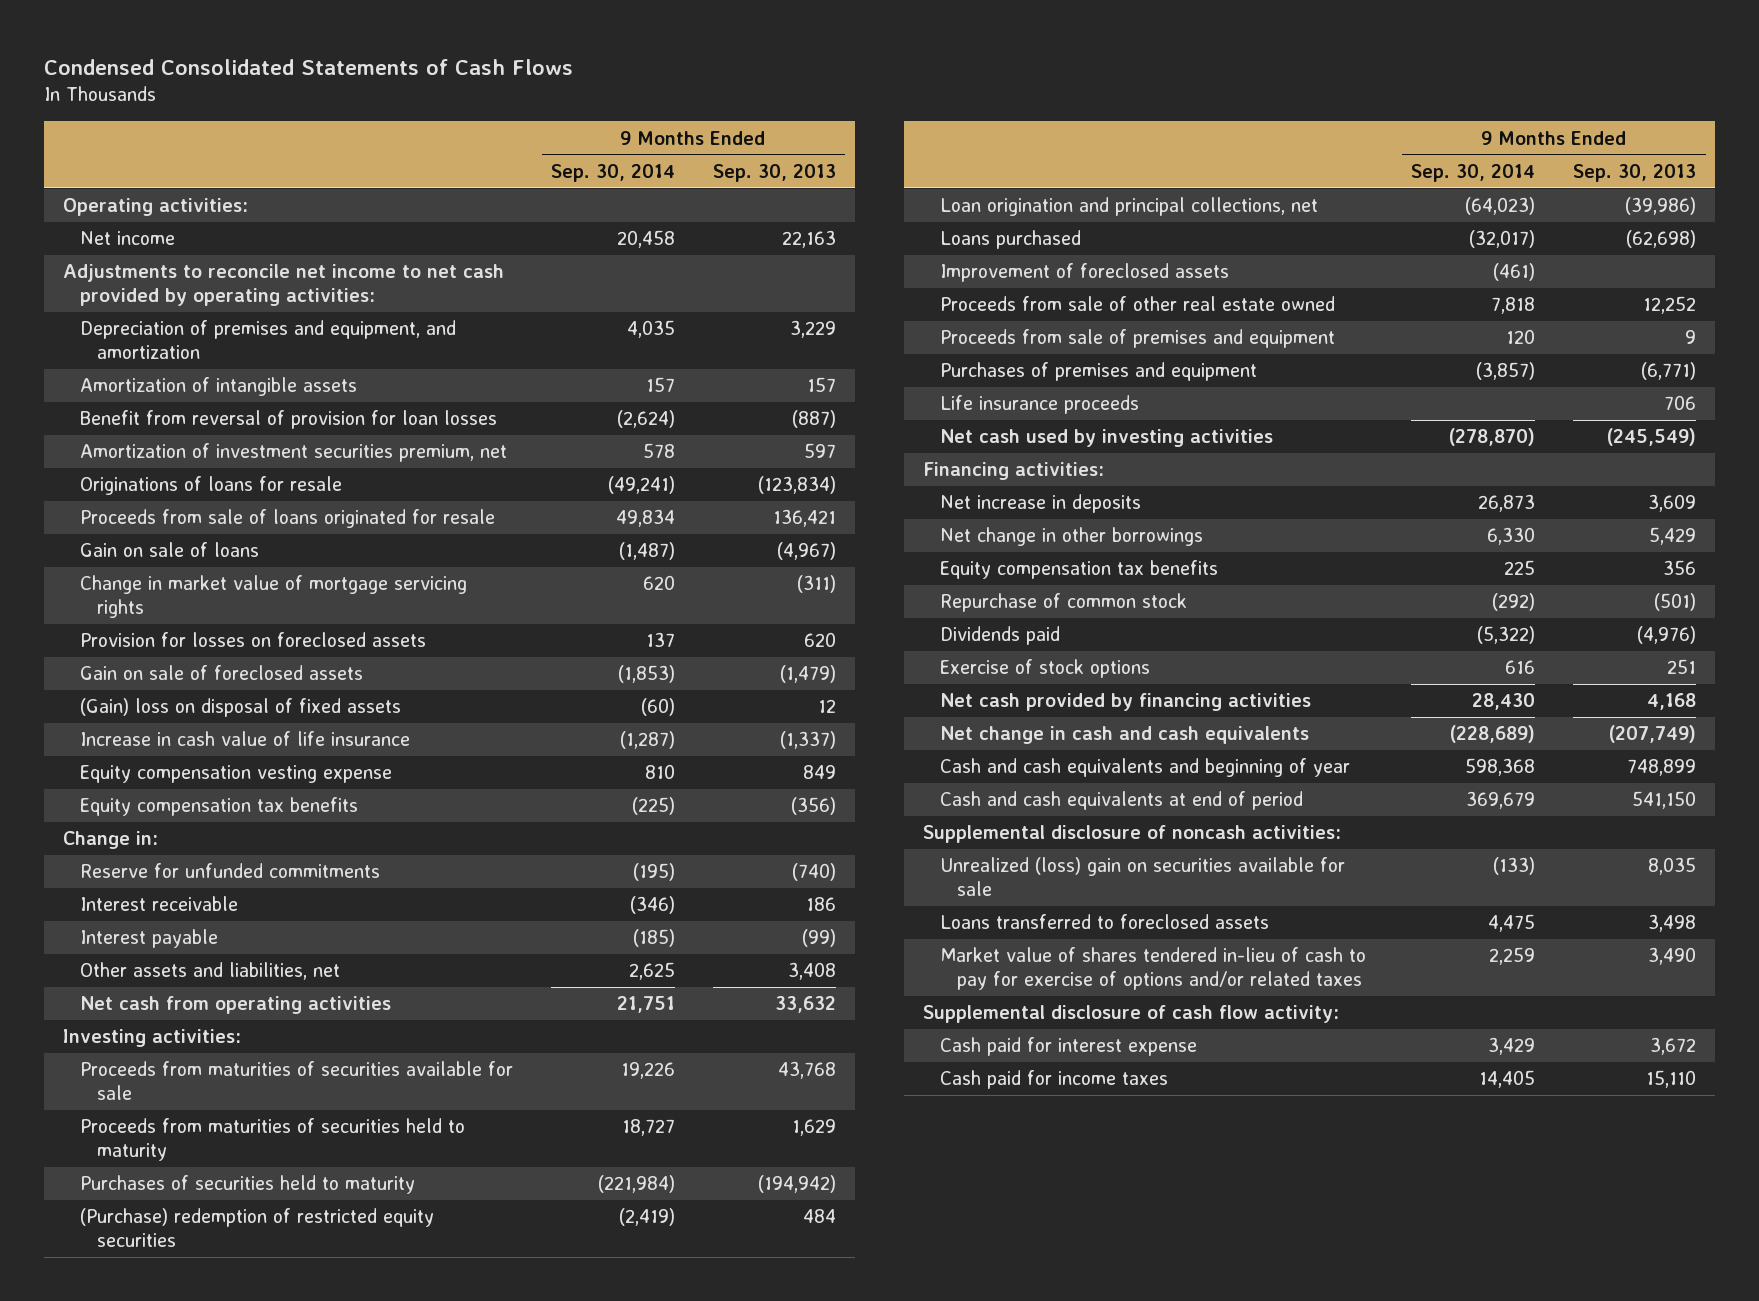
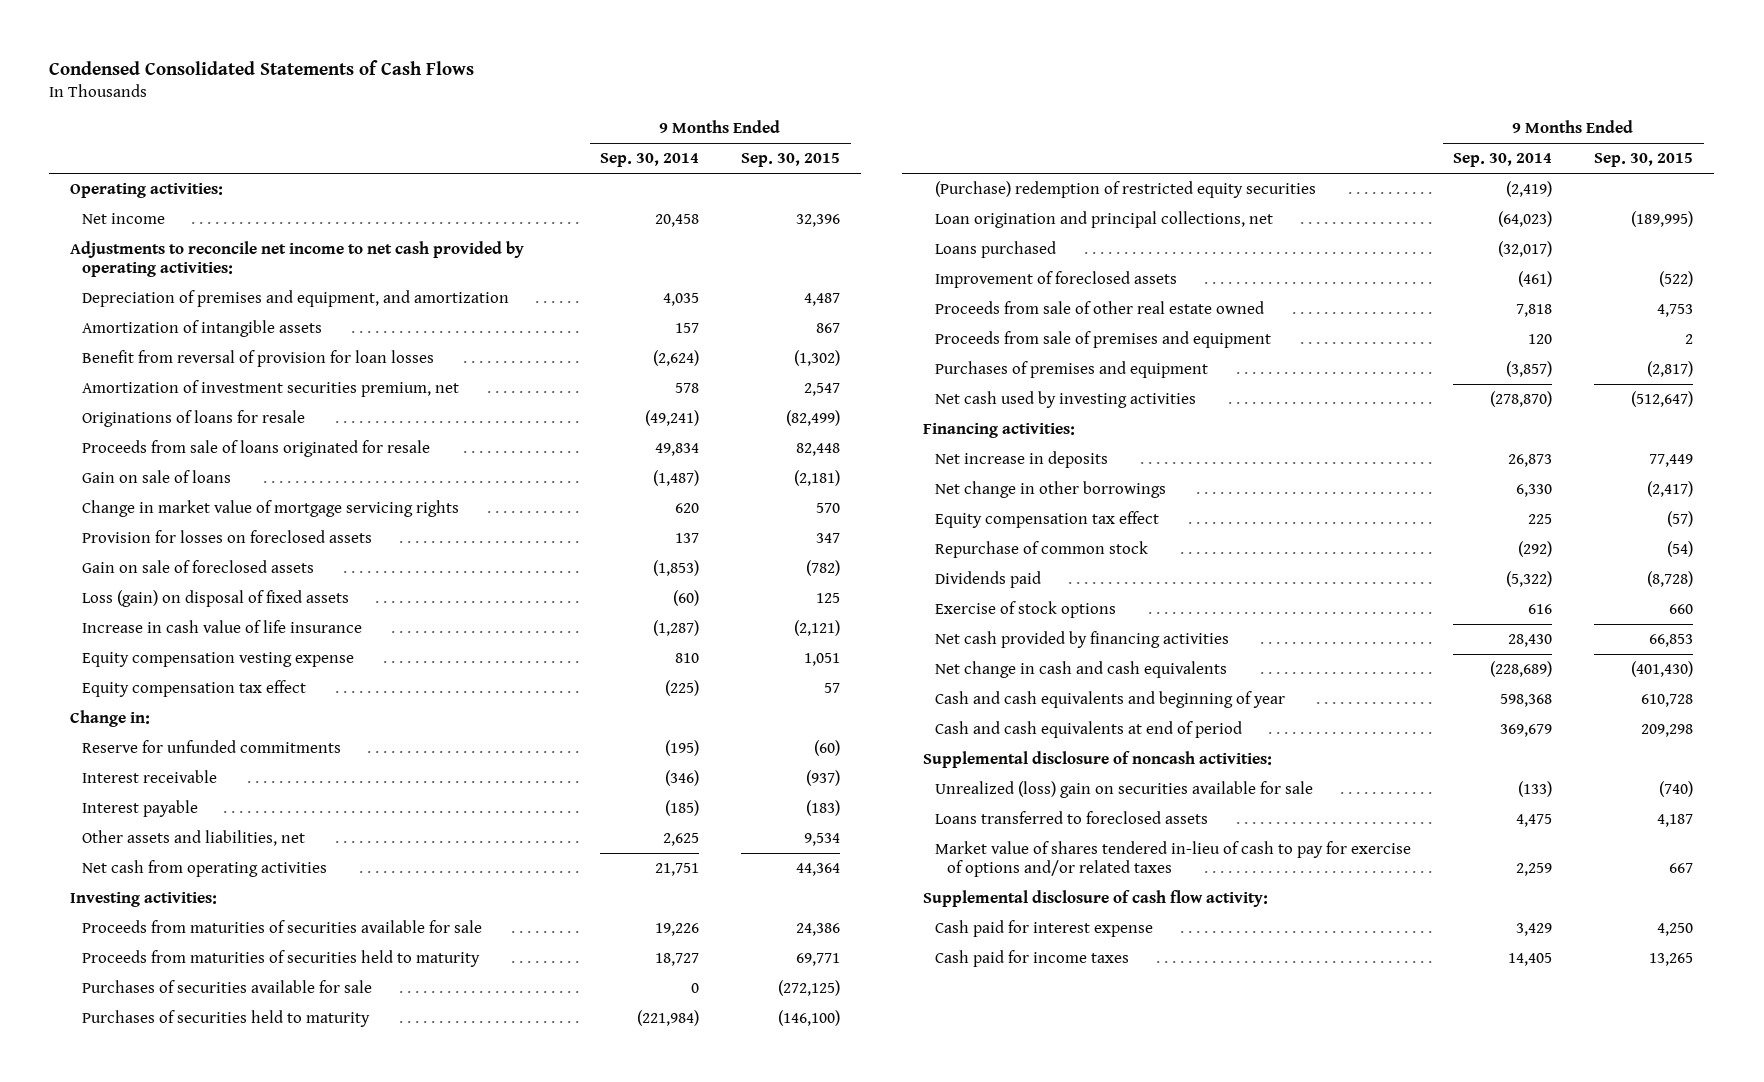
[712,163,836,182] Sep. 30, 2013 -> none
none -> [741,153,841,168] Sep. 30, 2015
[80,698,402,718] (Gain) loss on disposal of fixed assets -> [82,590,350,608] Loss (gain) on disposal of fixed assets
[80,797,359,817] Equity compensation tax benefits -> [82,680,307,698] Equity compensation tax effect
none -> [82,980,373,994] Purchases of securities available for sale
[940,395,1140,415] Life insurance proceeds -> none
[940,560,1219,580] Equity compensation tax benefits -> [935,511,1160,529] Equity compensation tax effect

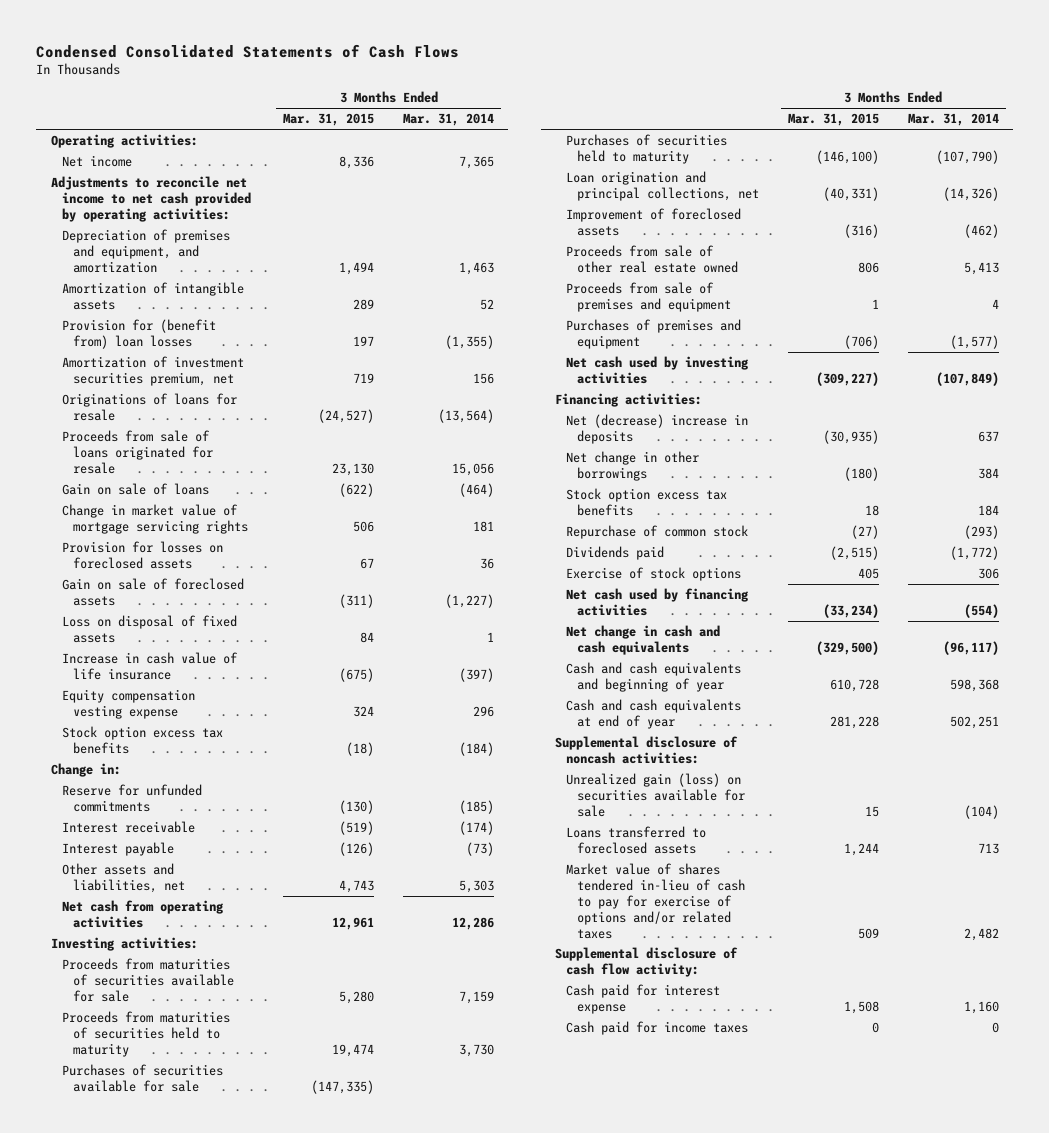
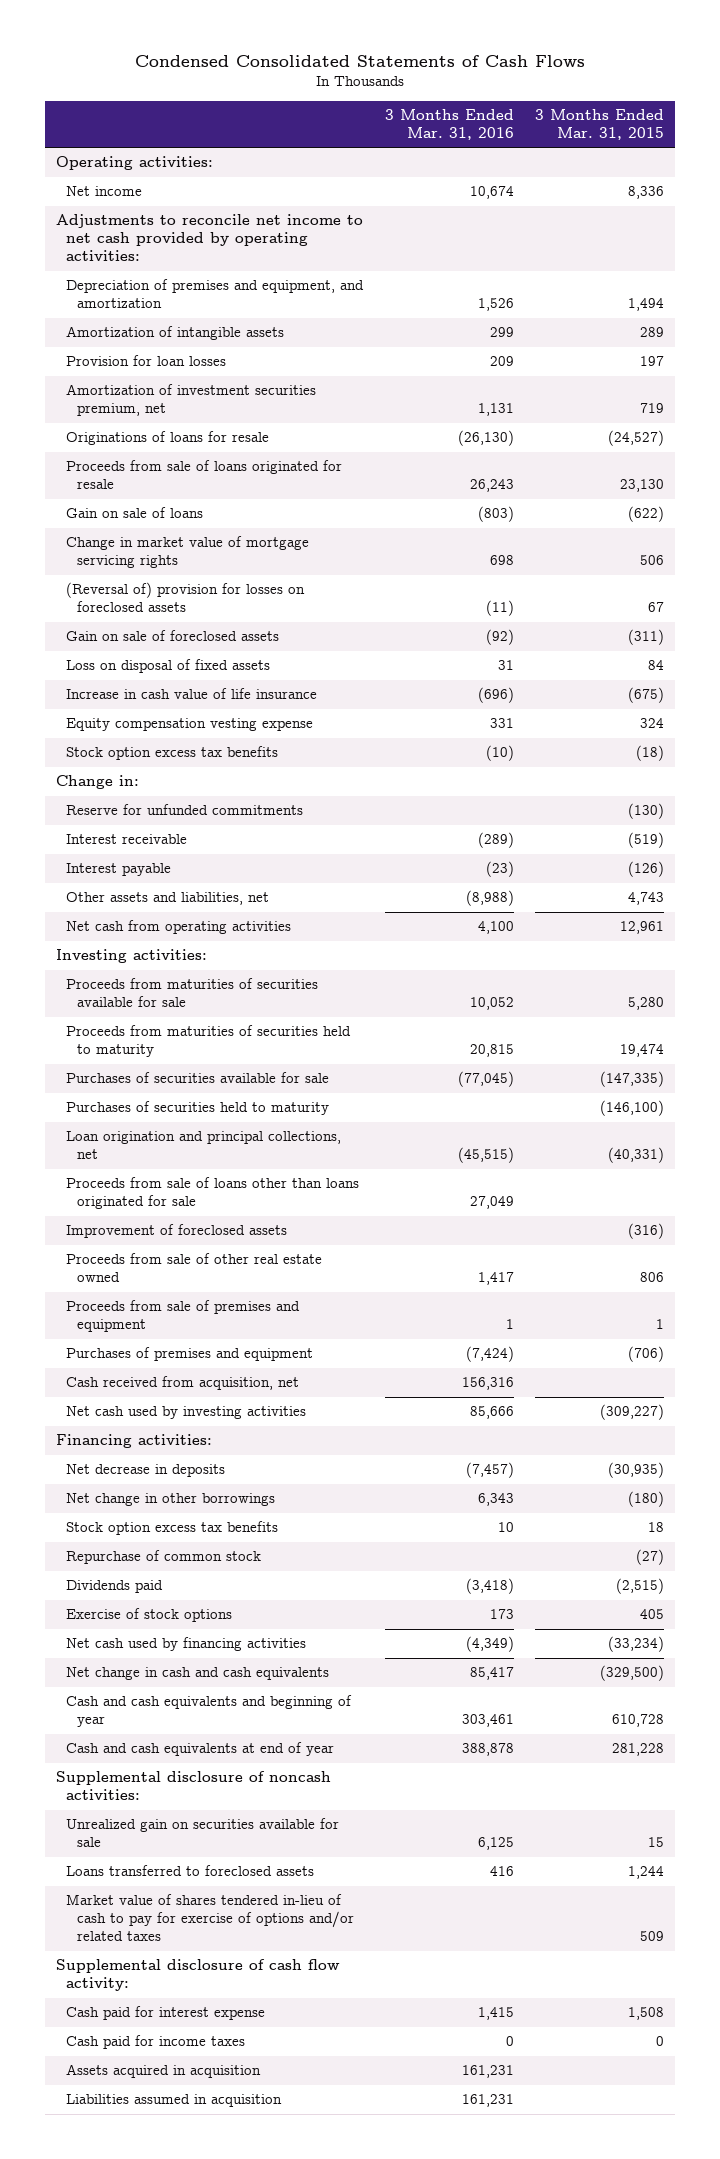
[402,113,494,127] Mar. 31, 2014 -> none
none -> [384,108,514,140] 3 Months Ended Mar. 31, 2016
[61,319,216,349] Provision for (benefit from) loan losses -> [66,355,227,367] Provision for loan losses
[61,541,223,569] Provision for losses on foreclosed assets -> [66,582,306,613] (Reversal of) provision for losses on foreclosed assets
none -> [66,1177,360,1210] Proceeds from sale of loans other than loans originated for sale
none -> [66,1376,300,1391] Cash received from acquisition, net
[566,414,749,444] Net (decrease) increase in deposits -> [66,1464,226,1478] Net decrease in deposits
[566,773,746,817] Unrealized gain (loss) on securities available for sale -> [66,1818,340,1848] Unrealized gain on securities available for sale
none -> [66,2064,262,2079] Assets acquired in acquisition
none -> [66,2094,283,2108] Liabilities assumed in acquisition

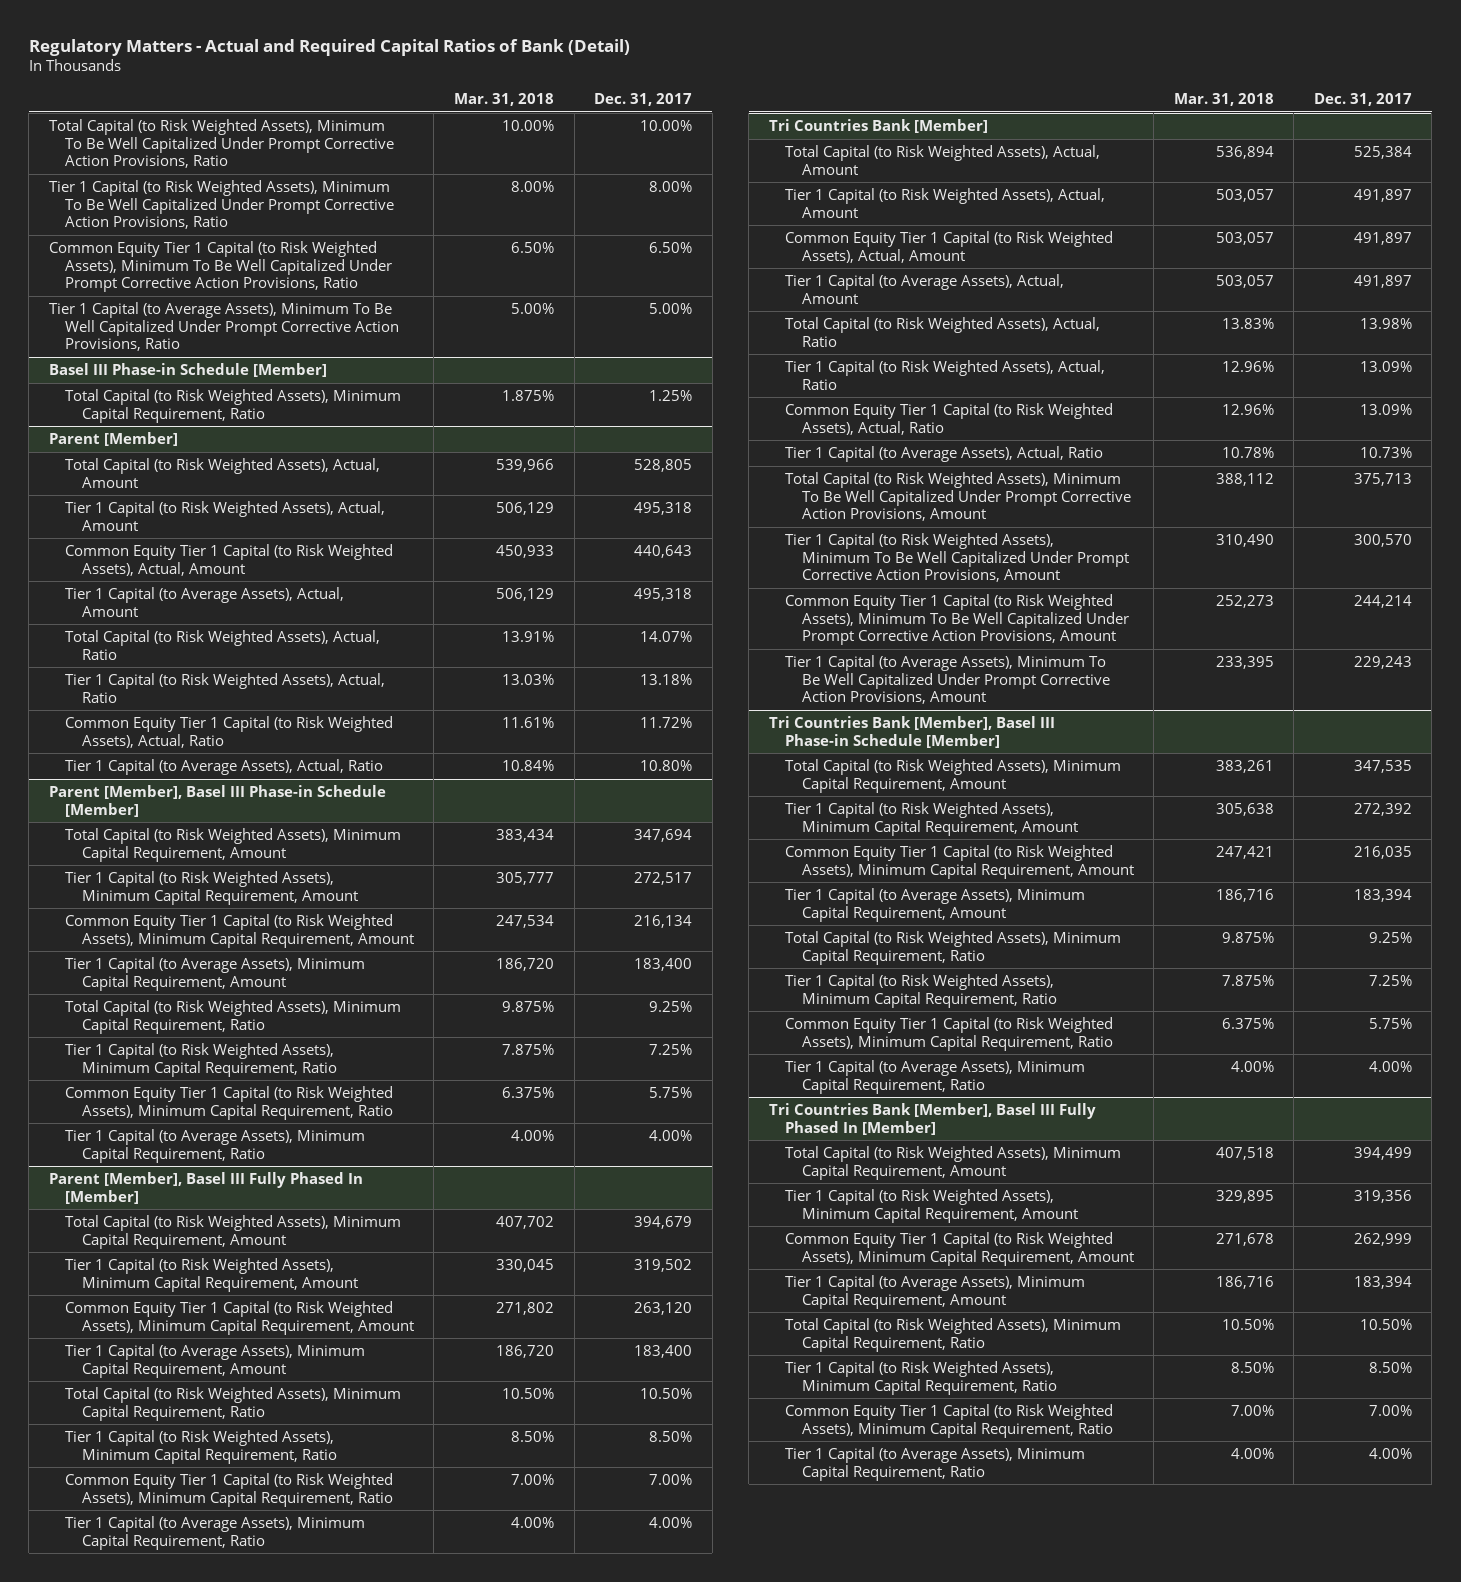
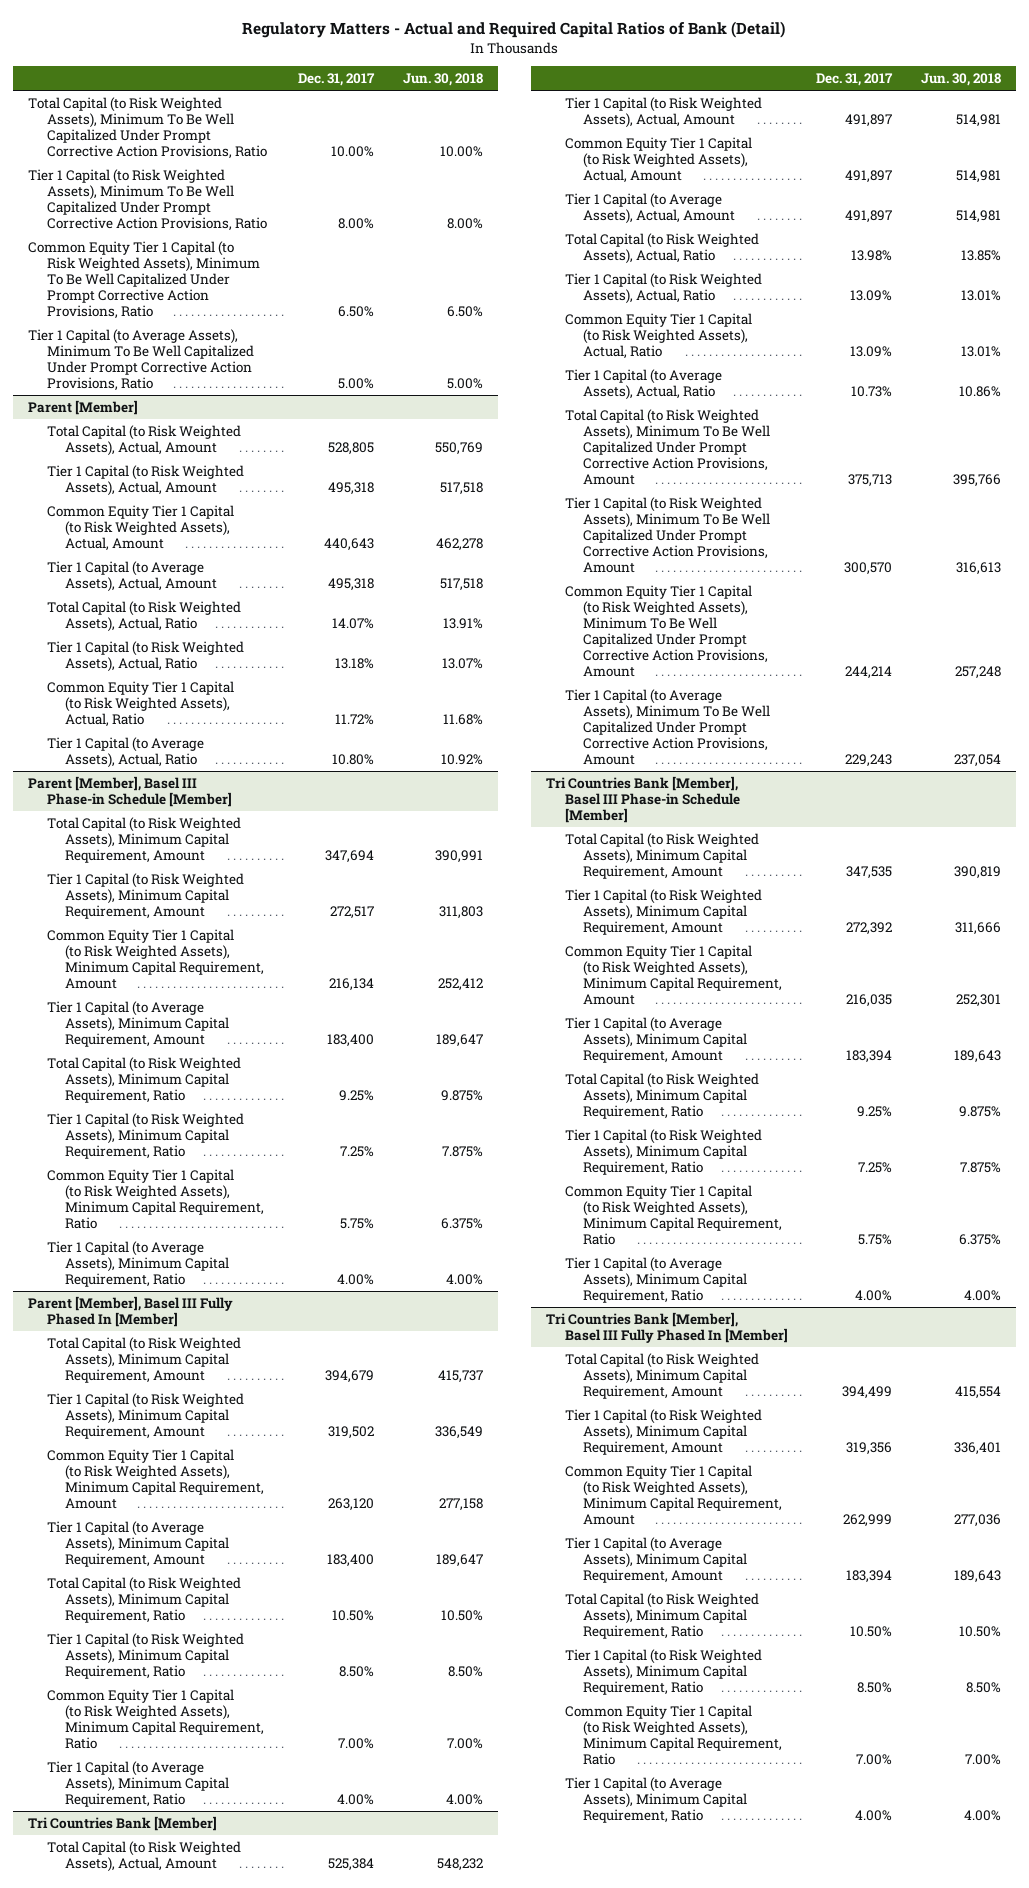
[453,93,554,107] Mar. 31, 2018 -> none
none -> [403,73,484,87] Jun. 30, 2018
[48,363,327,378] Basel III Phase-in Schedule [Member] -> none
[65,389,402,423] Total Capital (to Risk Weighted Assets), Minimum Capital Requirement, Ratio -> none

